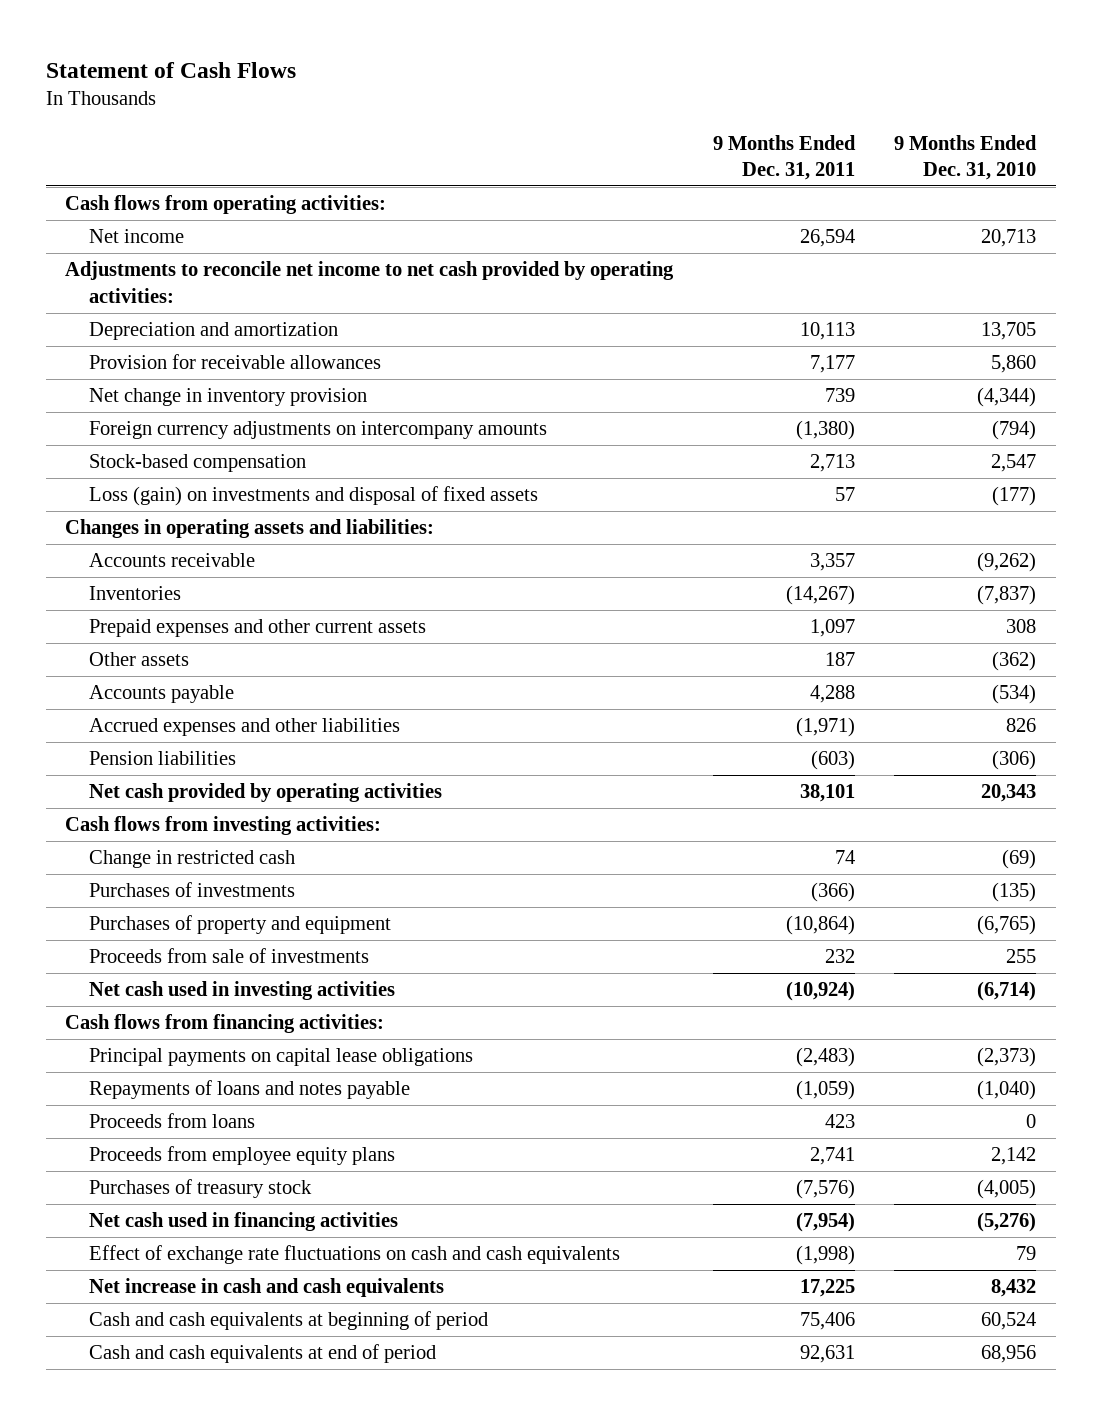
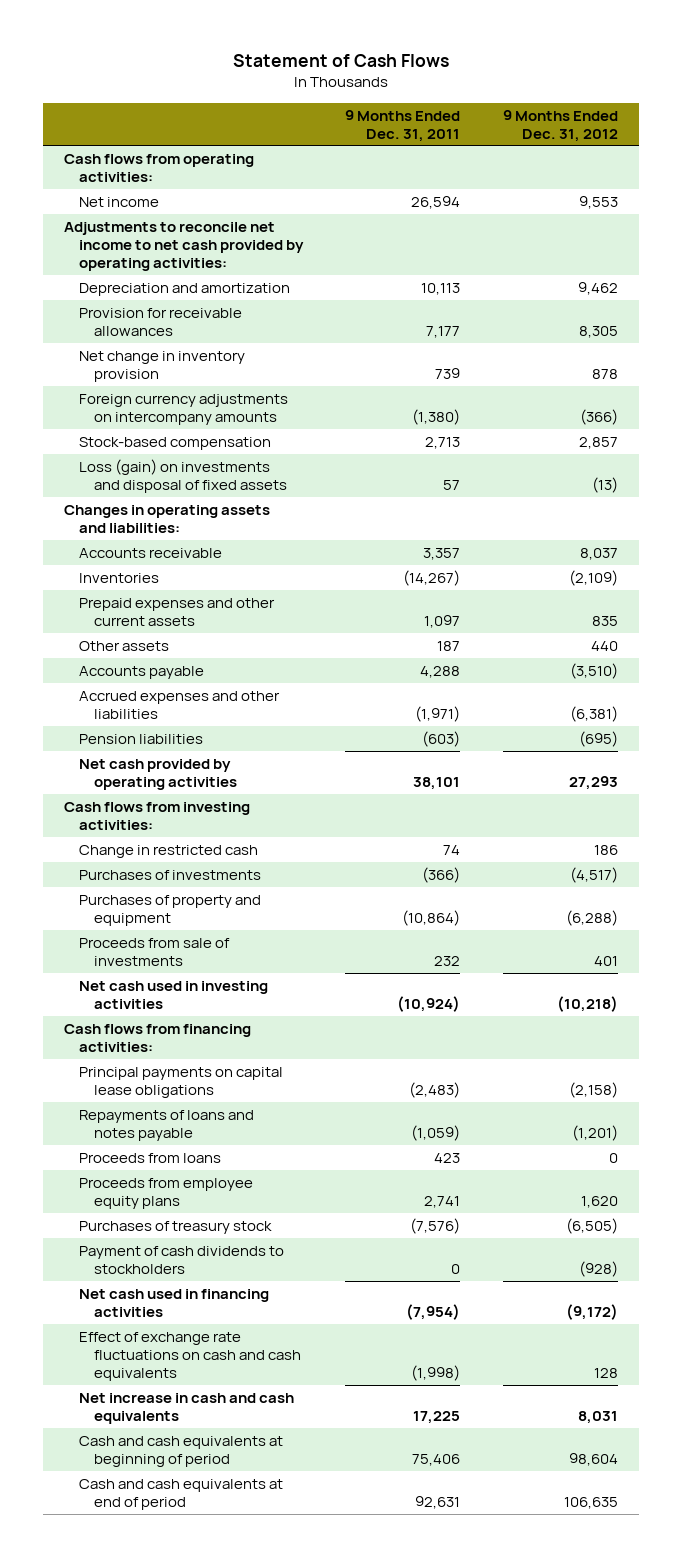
[894,134,1038,180] 9 Months Ended Dec. 31, 2010 -> none
none -> [502,109,618,142] 9 Months Ended Dec. 31, 2012
none -> [79,1246,285,1274] Payment of cash dividends to stockholders

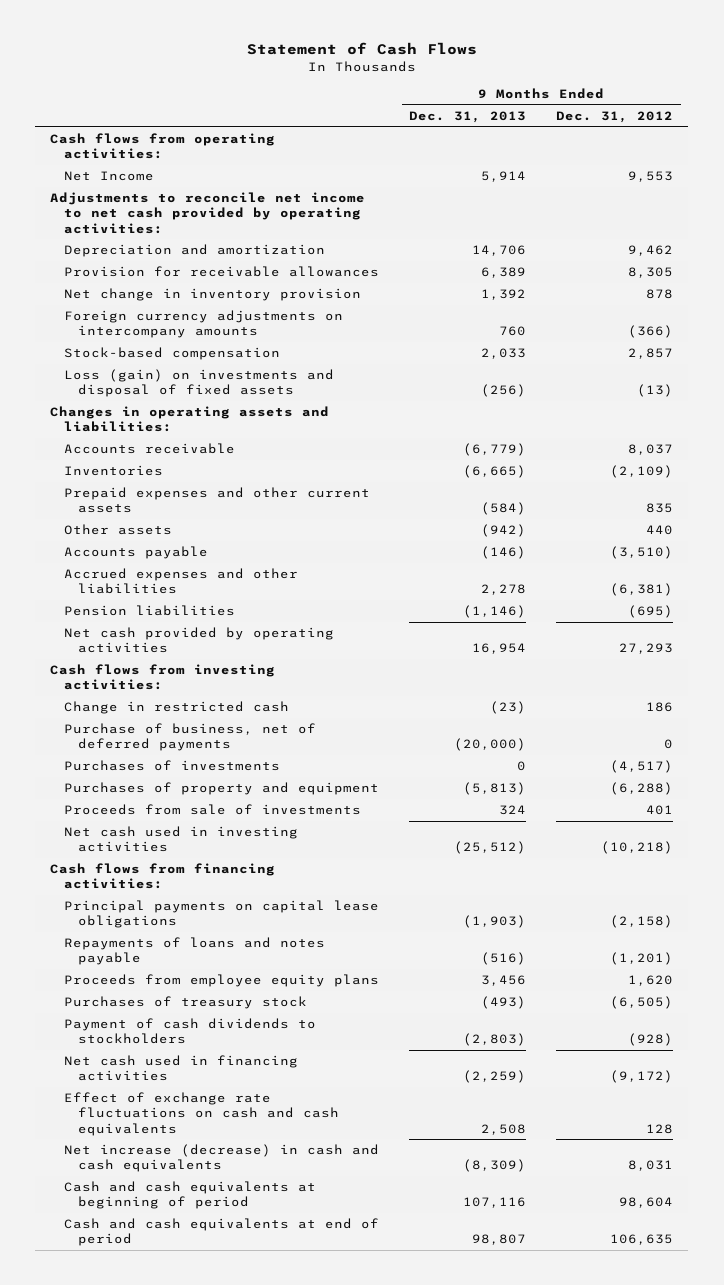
[345,109,461,142] 9 Months Ended Dec. 31, 2011 -> none
none -> [409,111,527,124] Dec. 31, 2013
[79,197,160,208] Net income -> [64,171,155,182] Net Income
none -> [64,723,317,752] Purchase of business, net of deferred payments
[79,1153,222,1164] Proceeds from loans -> none
[79,1393,295,1424] Net increase in cash and cash equivalents -> [64,1144,380,1173] Net increase (decrease) in cash and cash equivalents

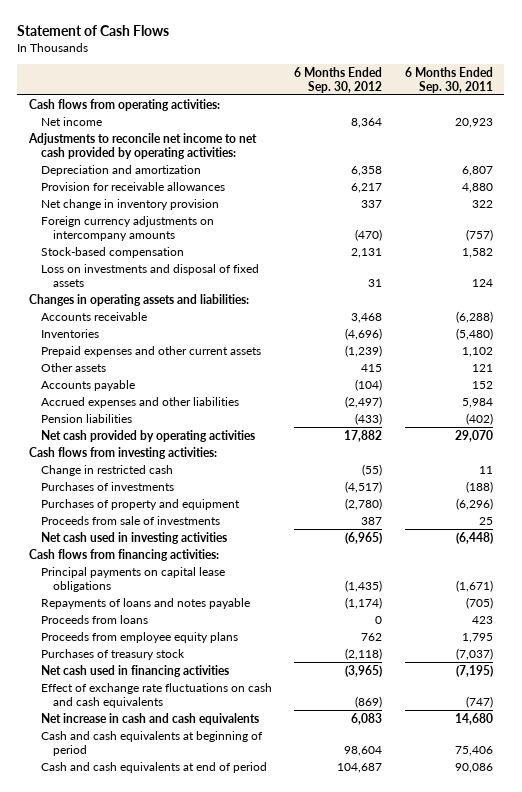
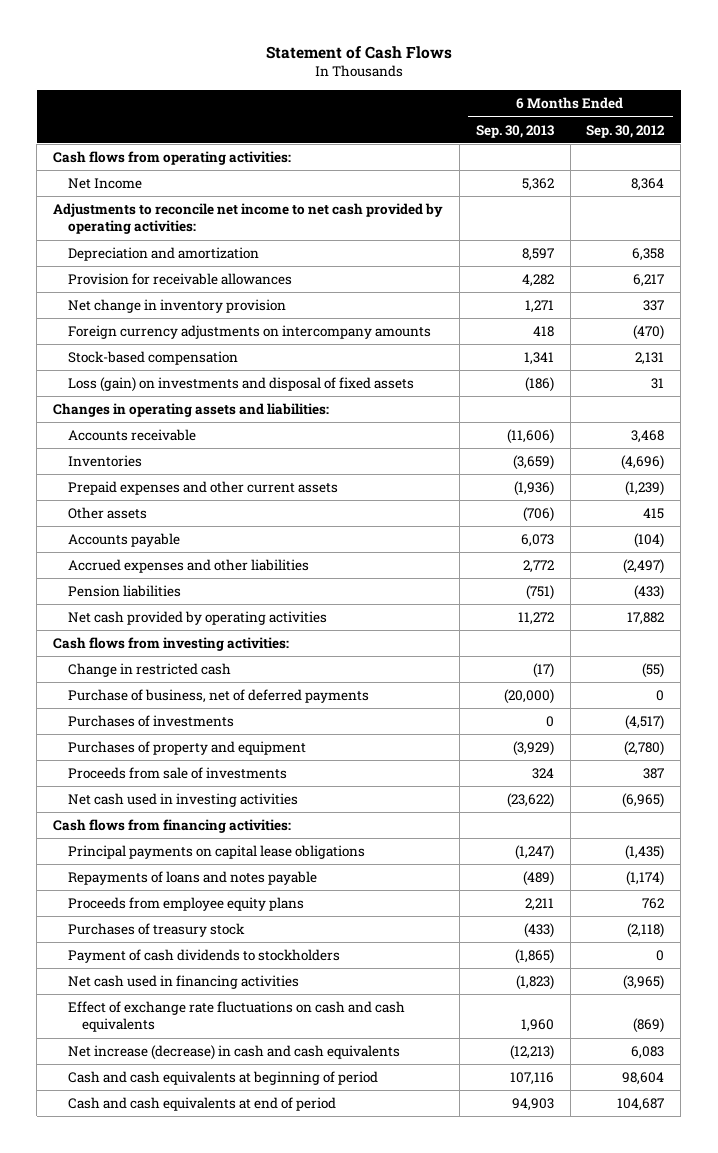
[404,66,493,93] 6 Months Ended Sep. 30, 2011 -> none
none -> [475,124,554,138] Sep. 30, 2013
[40,116,102,126] Net income -> [67,178,142,190] Net Income
[40,263,259,287] Loss on investments and disposal of fixed assets -> [67,377,414,393] Loss (gain) on investments and disposal of fixed assets
none -> [67,689,369,704] Purchase of business, net of deferred payments
[40,614,148,624] Proceeds from loans -> none
none -> [67,949,340,964] Payment of cash dividends to stockholders
[40,712,259,725] Net increase in cash and cash equivalents -> [67,1045,400,1061] Net increase (decrease) in cash and cash equivalents

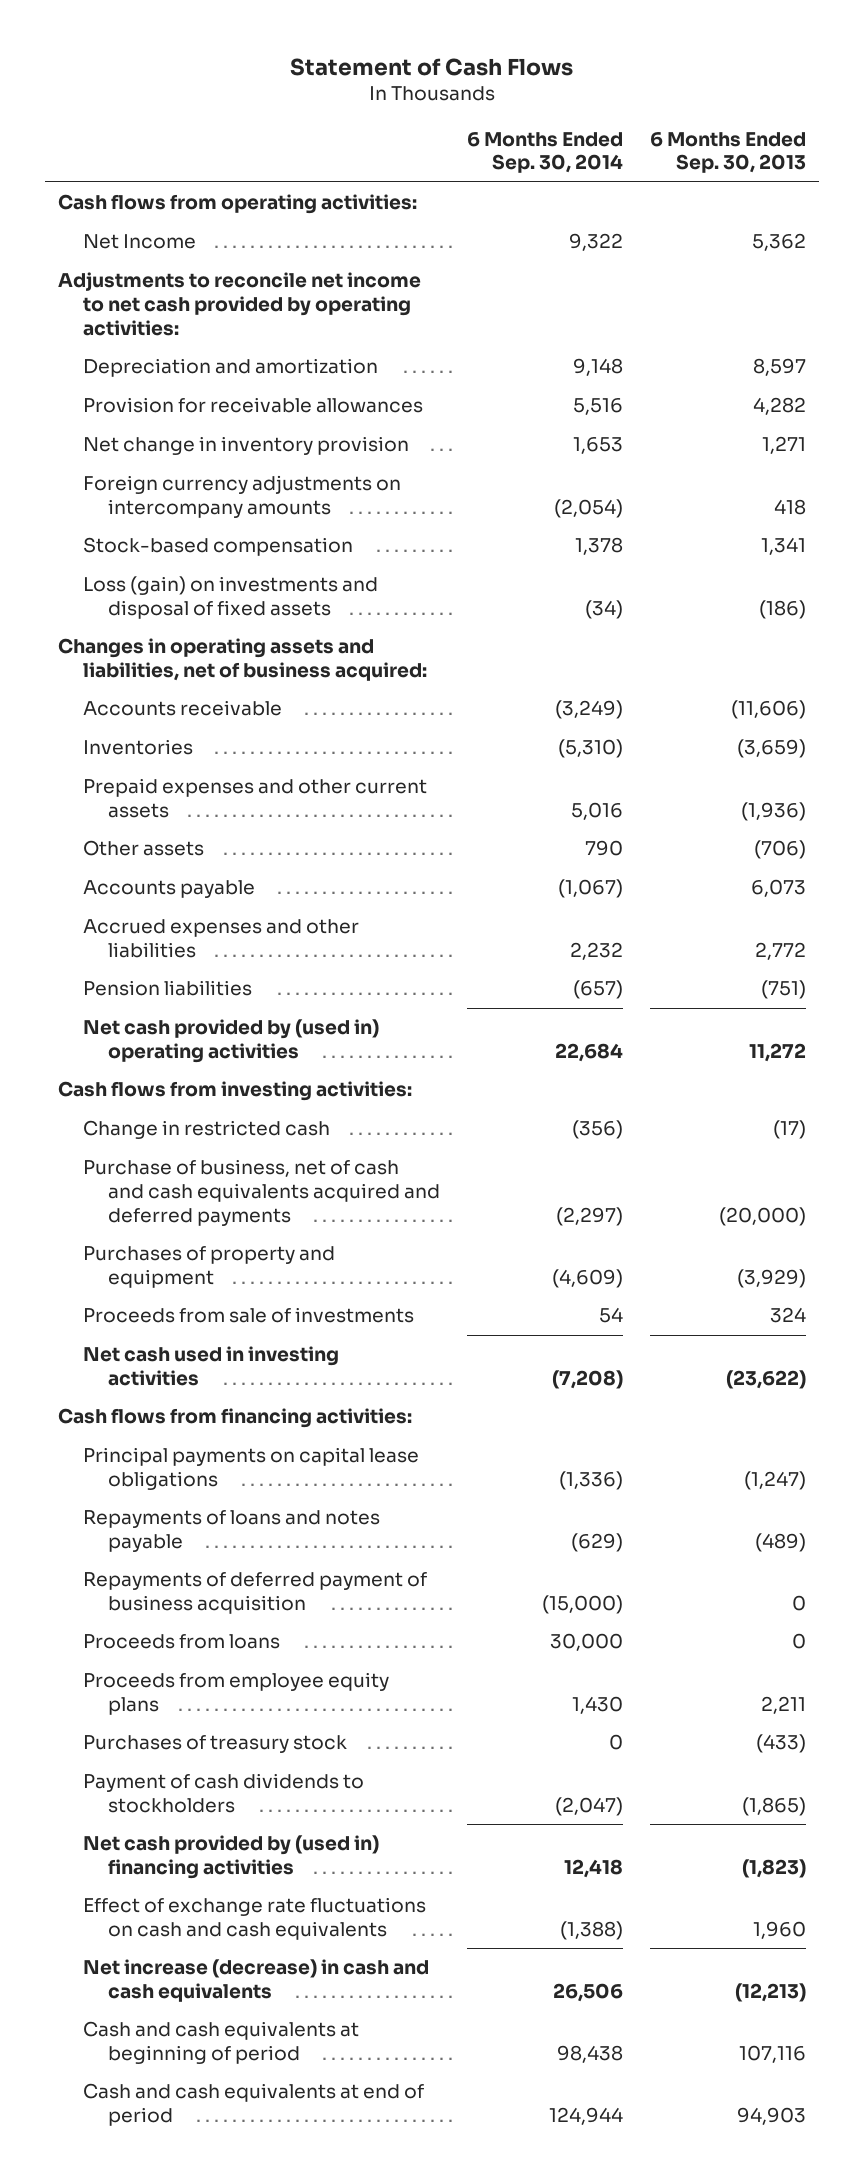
[586,124,666,138] Sep. 30, 2012 -> none
none -> [466,131,623,174] 6 Months Ended Sep. 30, 2014
[53,403,330,418] Changes in operating assets and liabilities: -> [58,638,428,681] Changes in operating assets and liabilities, net of business acquired:
[67,611,327,626] Net cash provided by operating activities -> [83,1019,380,1063] Net cash provided by (used in) operating activities
[67,715,234,728] Purchases of investments -> none
[67,689,369,704] Purchase of business, net of deferred payments -> [83,1159,440,1226] Purchase of business, net of cash and cash equivalents acquired and deferred payments
none -> [83,1572,428,1614] Repayments of deferred payment of business acquisition
none -> [83,1634,281,1650] Proceeds from loans
[67,975,299,990] Net cash used in financing activities -> [83,1835,380,1879] Net cash provided by (used in) financing activities

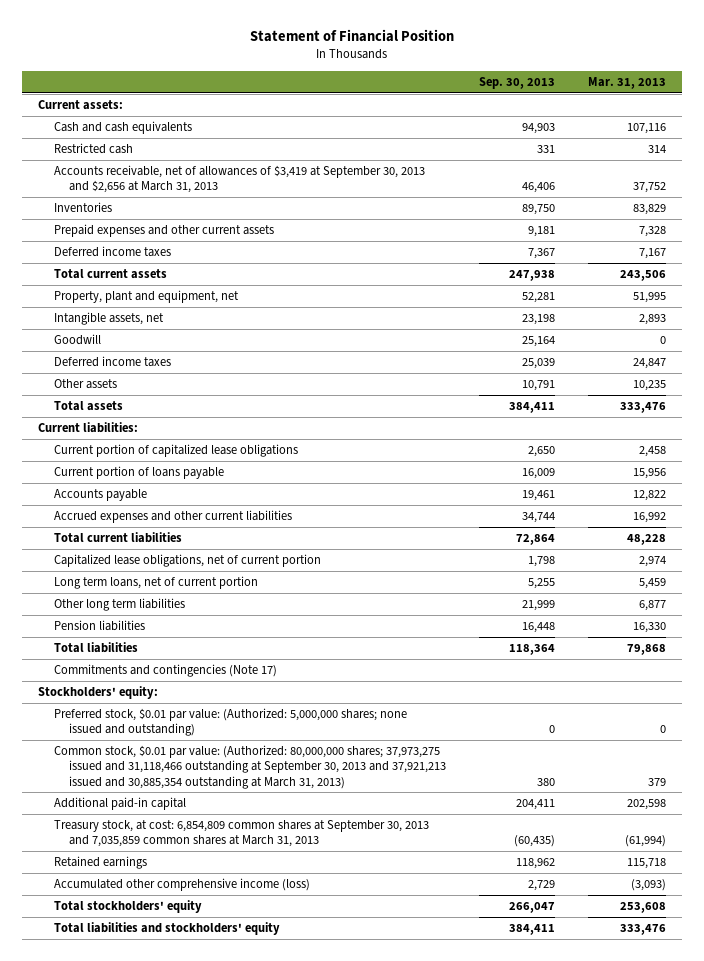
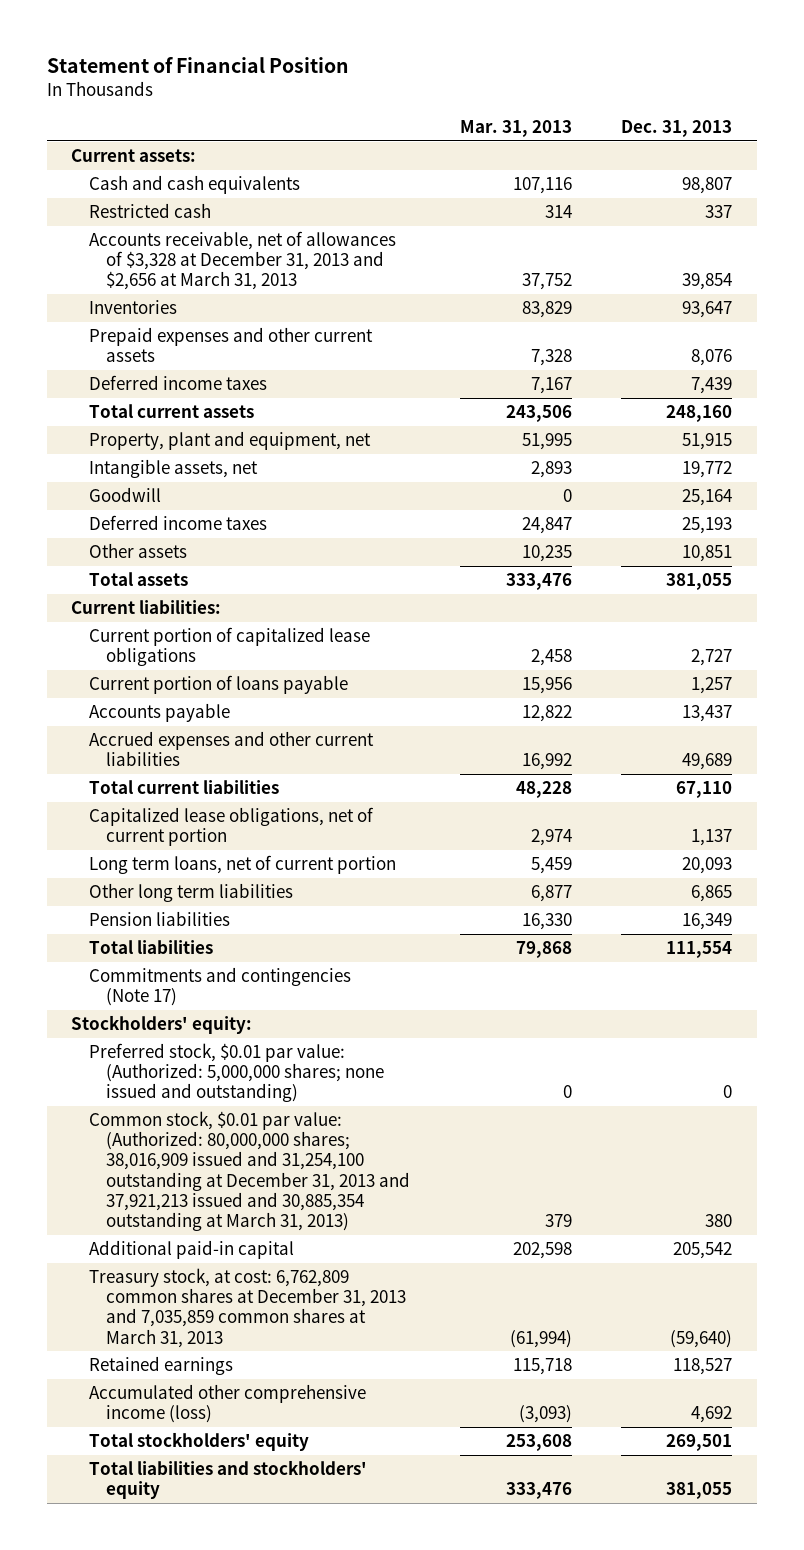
[478,76,555,89] Sep. 30, 2013 -> none
none -> [621,119,733,137] Dec. 31, 2013
[53,164,425,194] Accounts receivable, net of allowances of $3,419 at September 30, 2013 and $2,656 at March 31, 2013 -> [88,231,396,291] Accounts receivable, net of allowances of $3,328 at December 31, 2013 and $2,656 at March 31, 2013
[53,744,446,789] Common stock, $0.01 par value: (Authorized: 80,000,000 shares; 37,973,275 issued and 31,118,466 outstanding at September 30, 2013 and 37,921,213 issued and 30,885,354 outstanding at March 31, 2013) -> [88,1111,411,1231] Common stock, $0.01 par value: (Authorized: 80,000,000 shares; 38,016,909 issued and 31,254,100 outstanding at December 31, 2013 and 37,921,213 issued and 30,885,354 outstanding at March 31, 2013)
[53,819,429,848] Treasury stock, at cost: 6,854,809 common shares at September 30, 2013 and 7,035,859 common shares at March 31, 2013 -> [88,1268,407,1348] Treasury stock, at cost: 6,762,809 common shares at December 31, 2013 and 7,035,859 common shares at March 31, 2013

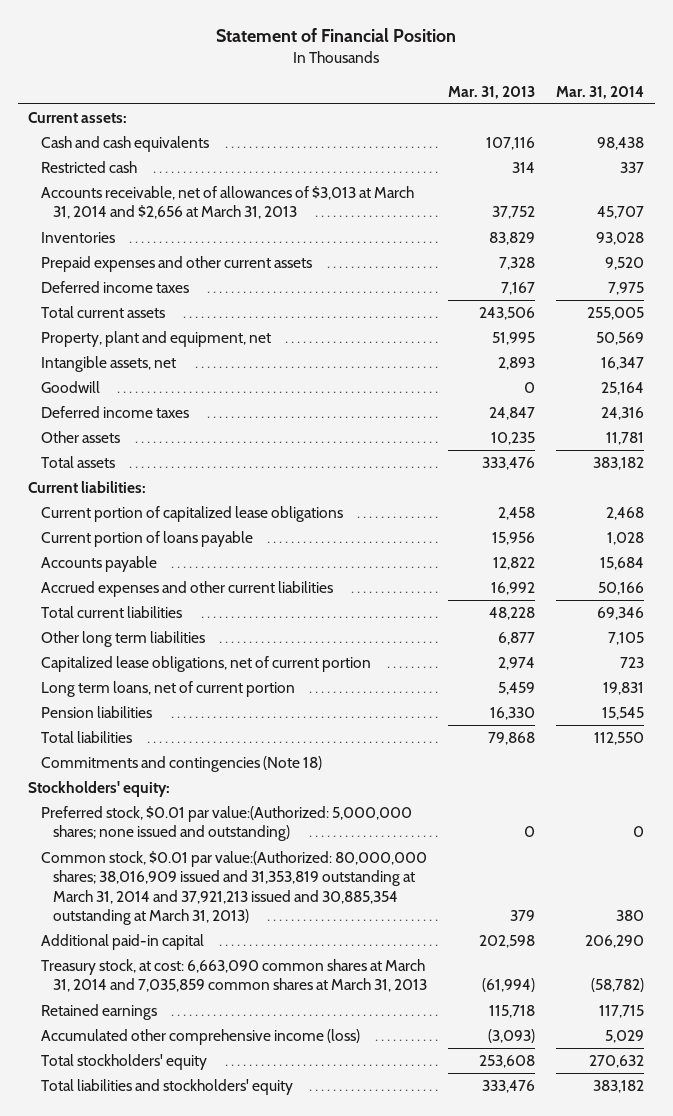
[621,119,733,137] Dec. 31, 2013 -> none
none -> [556,85,645,99] Mar. 31, 2014
[88,231,396,291] Accounts receivable, net of allowances of $3,328 at December 31, 2013 and $2,656 at March 31, 2013 -> [40,186,414,220] Accounts receivable, net of allowances of $3,013 at March 31, 2014 and $2,656 at March 31, 2013
[88,883,293,903] Other long term liabilities -> [40,631,205,648] Other long term liabilities
[88,967,351,1007] Commitments and contingencies (Note 17) -> [40,756,322,773] Commitments and contingencies (Note 18)
[88,1043,385,1103] Preferred stock, $0.01 par value: (Authorized: 5,000,000 shares; none issued and outstanding) -> [40,806,412,842] Preferred stock, $0.01 par value:(Authorized: 5,000,000 shares; none issued and outstanding)
[88,1111,411,1231] Common stock, $0.01 par value: (Authorized: 80,000,000 shares; 38,016,909 issued and 31,254,100 outstanding at December 31, 2013 and 37,921,213 issued and 30,885,354 outstanding at March 31, 2013) -> [40,851,427,925] Common stock, $0.01 par value:(Authorized: 80,000,000 shares; 38,016,909 issued and 31,353,819 outstanding at March 31, 2014 and 37,921,213 issued and 30,885,354 outstanding at March 31, 2013)
[88,1268,407,1348] Treasury stock, at cost: 6,762,809 common shares at December 31, 2013 and 7,035,859 common shares at March 31, 2013 -> [40,959,428,993] Treasury stock, at cost: 6,663,090 common shares at March 31, 2014 and 7,035,859 common shares at March 31, 2013

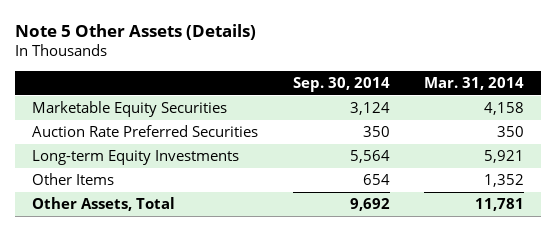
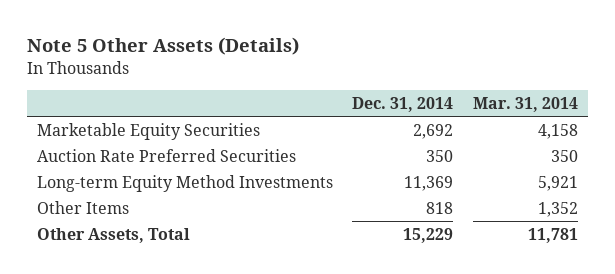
[292,76,390,92] Sep. 30, 2014 -> none
none -> [352,96,454,112] Dec. 31, 2014
[32,150,240,166] Long-term Equity Investments -> [36,174,333,192] Long-term Equity Method Investments

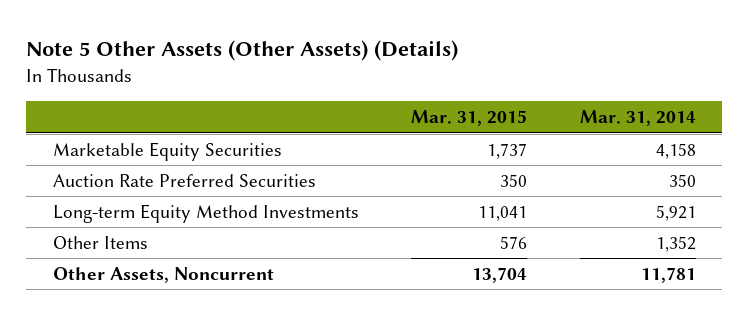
[27,37,300,56] Note 5 Other Assets (Details) -> [26,40,459,62] Note 5 Other Assets (Other Assets) (Details)
[352,96,454,112] Dec. 31, 2014 -> none
none -> [411,110,528,127] Mar. 31, 2015
[36,227,190,243] Other Assets, Total -> [52,266,274,283] Other Assets, Noncurrent

